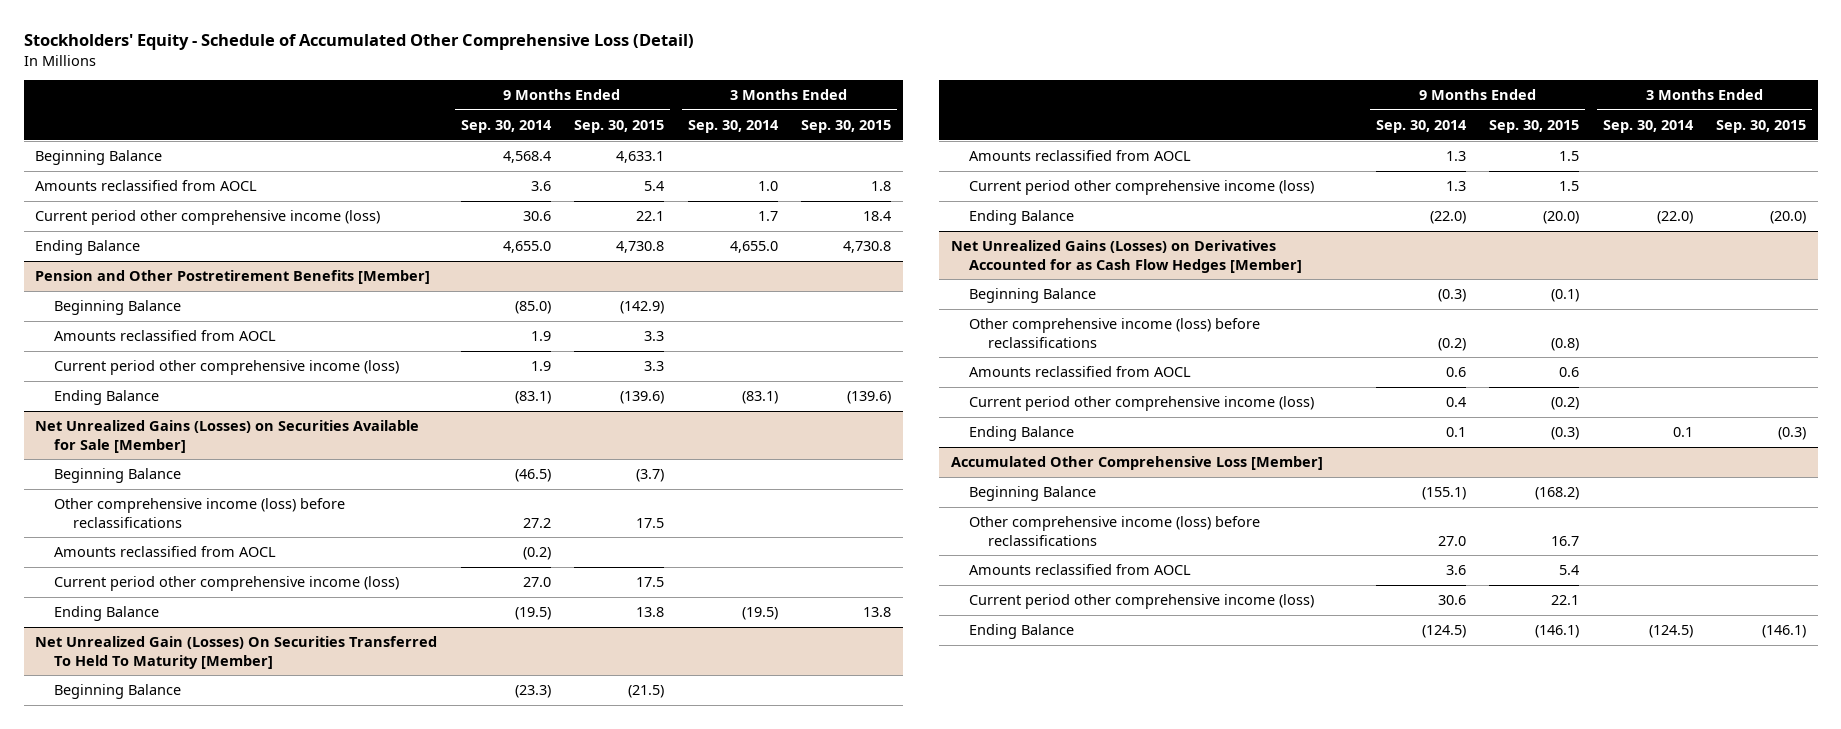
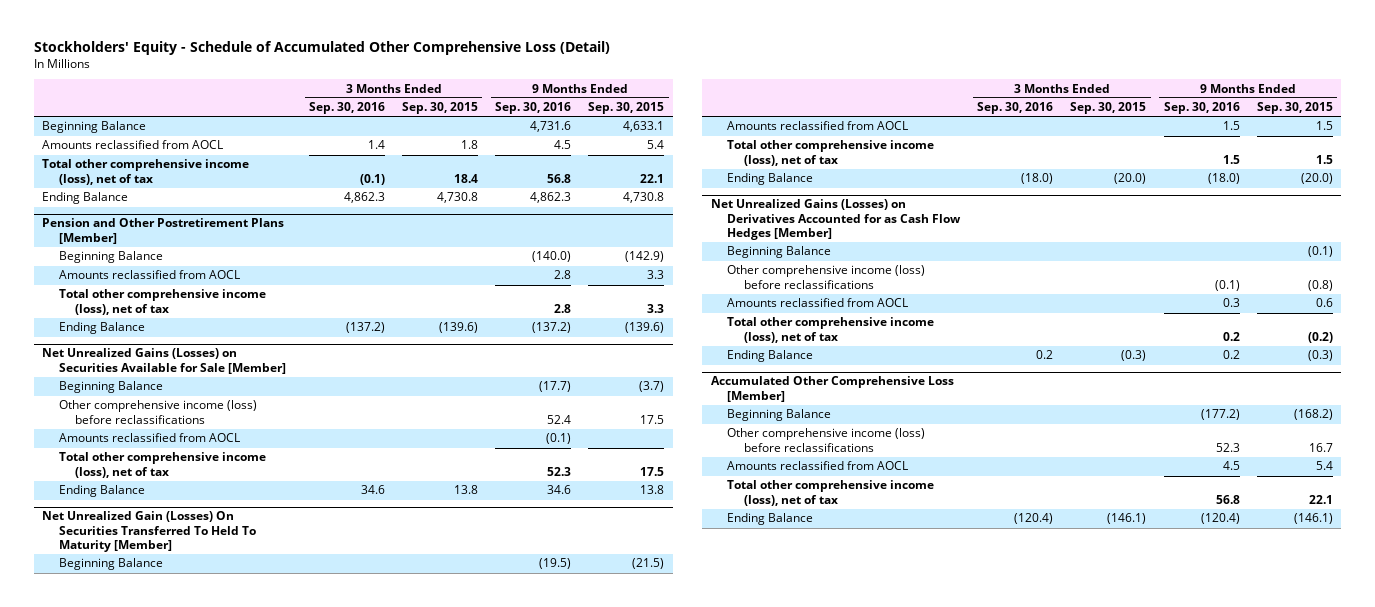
[460,119,552,133] Sep. 30, 2014 -> none
[687,119,779,133] Sep. 30, 2014 -> none
none -> [308,102,385,115] Sep. 30, 2016
none -> [495,102,572,115] Sep. 30, 2016
[35,210,381,226] Current period other comprehensive income (loss) -> [42,159,250,185] Total other comprehensive income (loss), net of tax
[35,270,431,285] Pension and Other Postretirement Benefits [Member] -> [42,218,285,244] Pension and Other Postretirement Plans [Member]
[54,360,400,376] Current period other comprehensive income (loss) -> [58,289,266,315] Total other comprehensive income (loss), net of tax
[54,576,400,592] Current period other comprehensive income (loss) -> [58,452,266,478] Total other comprehensive income (loss), net of tax
[969,180,1315,196] Current period other comprehensive income (loss) -> [727,140,935,166] Total other comprehensive income (loss), net of tax
[969,396,1315,412] Current period other comprehensive income (loss) -> [727,317,935,343] Total other comprehensive income (loss), net of tax
[969,594,1315,610] Current period other comprehensive income (loss) -> [727,480,935,506] Total other comprehensive income (loss), net of tax

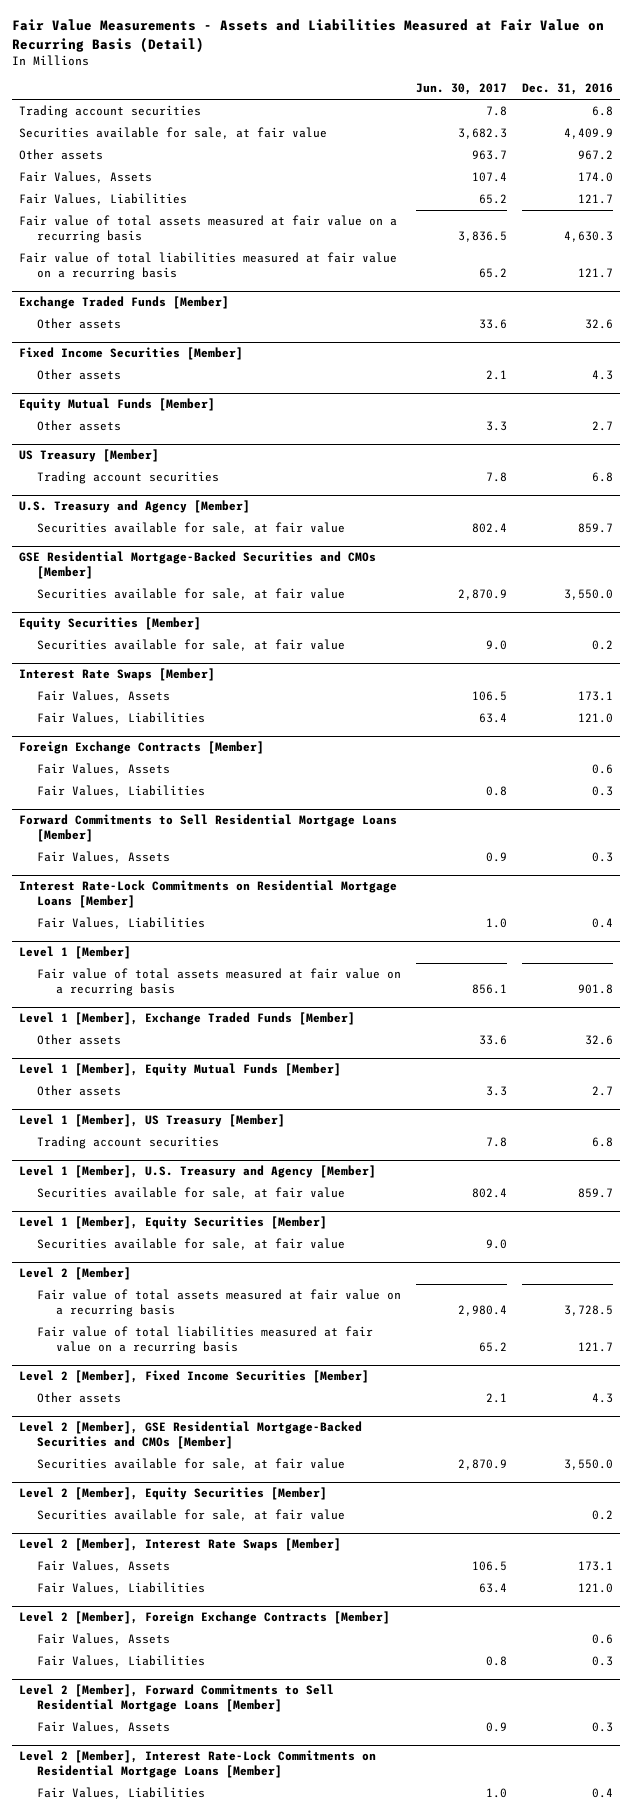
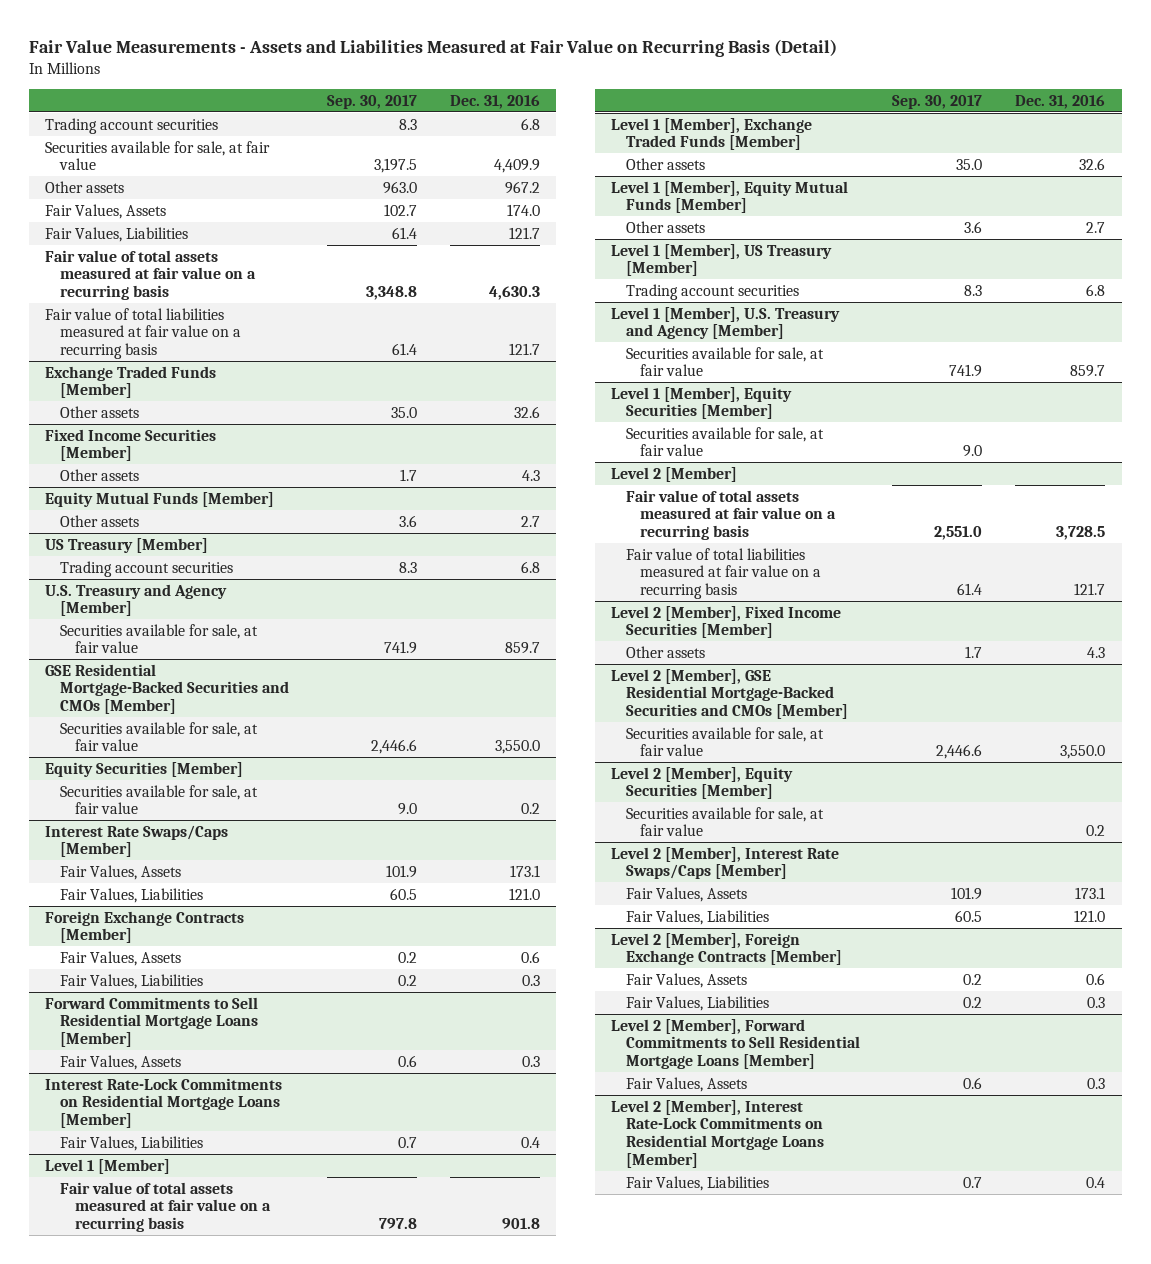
[415,83,507,96] Jun. 30, 2017 -> none
none -> [326,94,417,109] Sep. 30, 2017
[19,668,216,682] Interest Rate Swaps [Member] -> [45,824,229,858] Interest Rate Swaps/Caps [Member]
[19,1538,342,1552] Level 2 [Member], Interest Rate Swaps [Member] -> [611,846,840,880] Level 2 [Member], Interest Rate Swaps/Caps [Member]

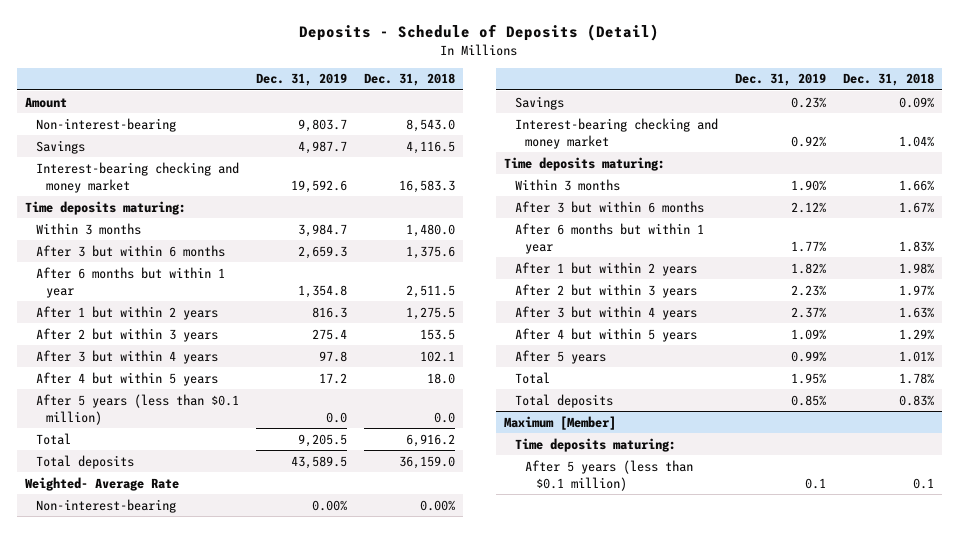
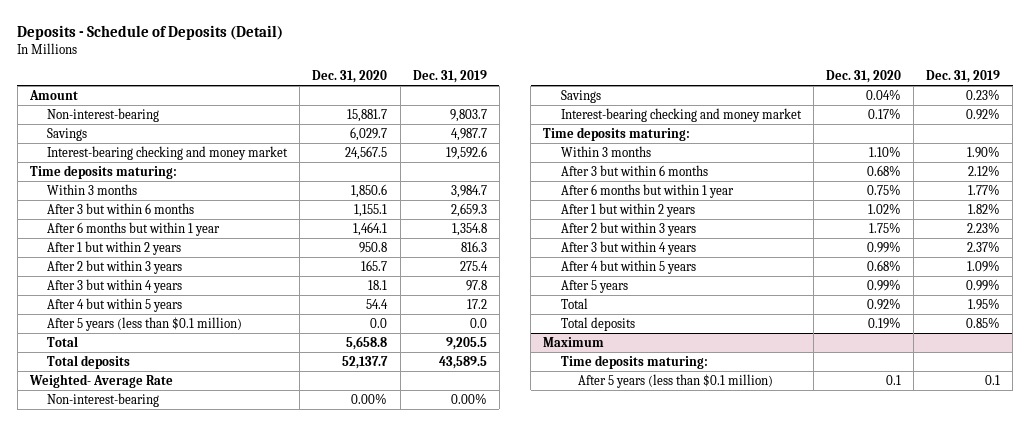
[363,73,455,87] Dec. 31, 2018 -> none
none -> [312,70,388,84] Dec. 31, 2020
[504,415,617,430] Maximum [Member] -> [543,336,605,347] Maximum

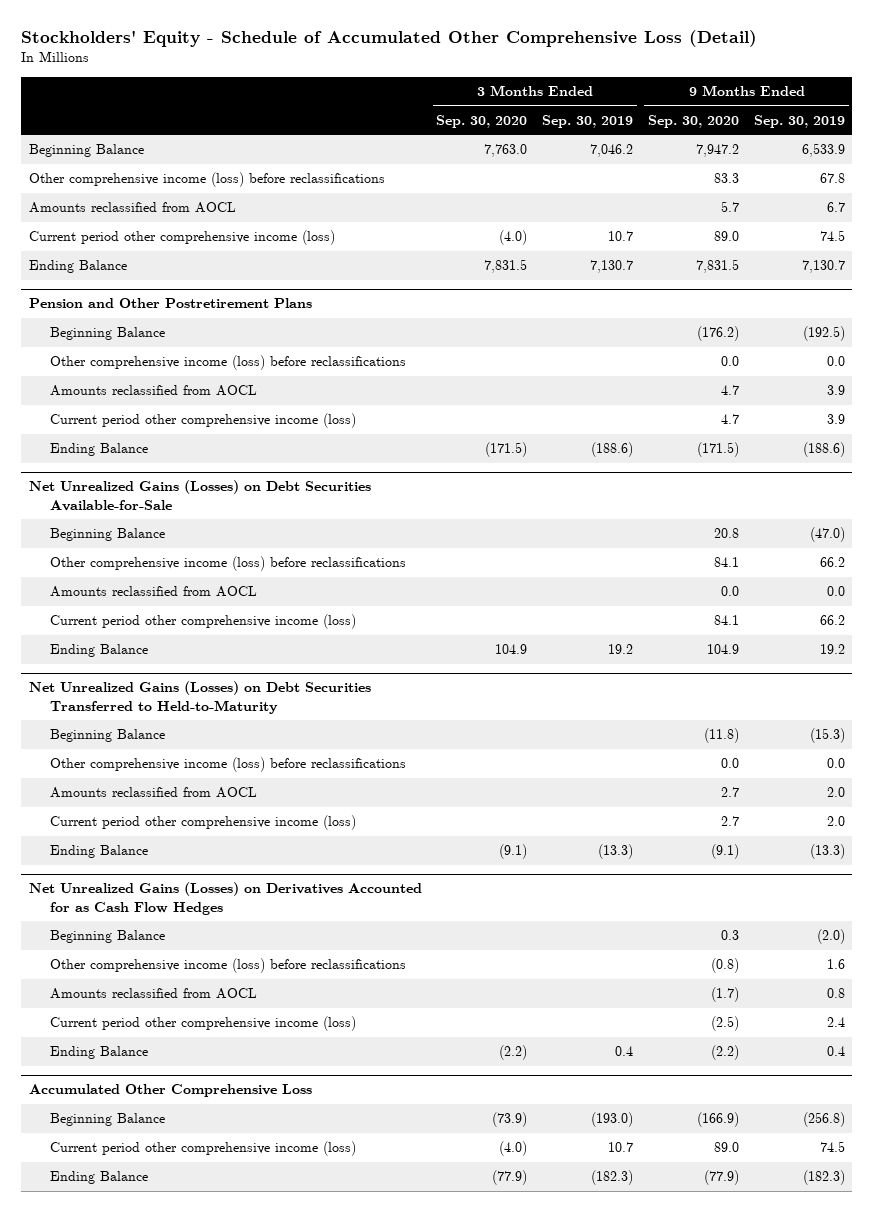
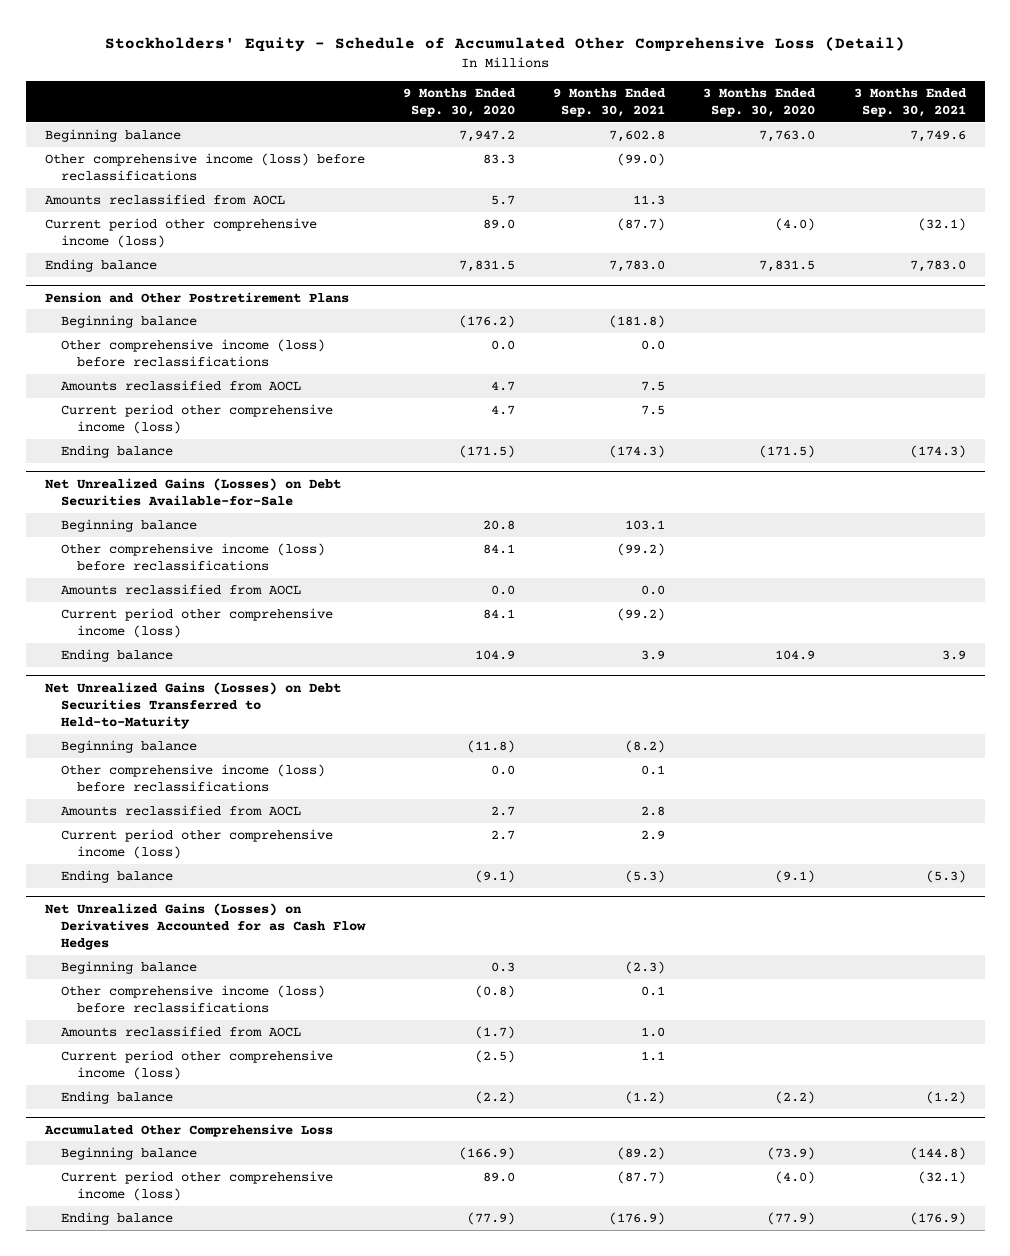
[542,114,634,128] Sep. 30, 2019 -> none
[754,114,846,128] Sep. 30, 2019 -> none
none -> [553,87,667,117] 9 Months Ended Sep. 30, 2021
none -> [853,87,967,117] 3 Months Ended Sep. 30, 2021
[28,144,144,158] Beginning Balance -> [44,128,181,142] Beginning balance
[28,260,127,274] Ending Balance -> [44,258,157,272] Ending balance
[49,327,165,341] Beginning Balance -> [61,314,198,328] Beginning balance
[49,443,148,457] Ending Balance -> [61,444,174,458] Ending balance
[49,528,165,542] Beginning Balance -> [61,518,198,532] Beginning balance
[49,644,148,658] Ending Balance -> [61,648,174,662] Ending balance
[49,729,165,743] Beginning Balance -> [61,739,198,753] Beginning balance
[49,845,148,859] Ending Balance -> [61,869,174,883] Ending balance
[49,930,165,944] Beginning Balance -> [61,960,198,974] Beginning balance
[49,1046,148,1060] Ending Balance -> [61,1090,174,1104] Ending balance
[49,1113,165,1127] Beginning Balance -> [61,1146,198,1160] Beginning balance
[49,1171,148,1185] Ending Balance -> [61,1211,174,1225] Ending balance

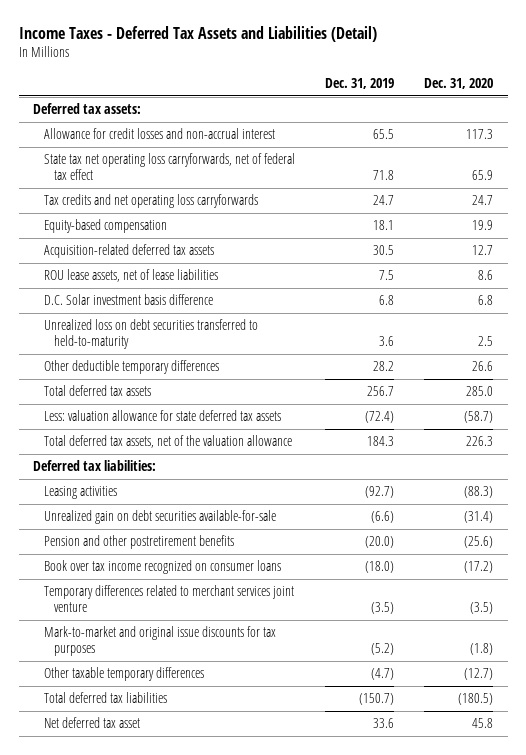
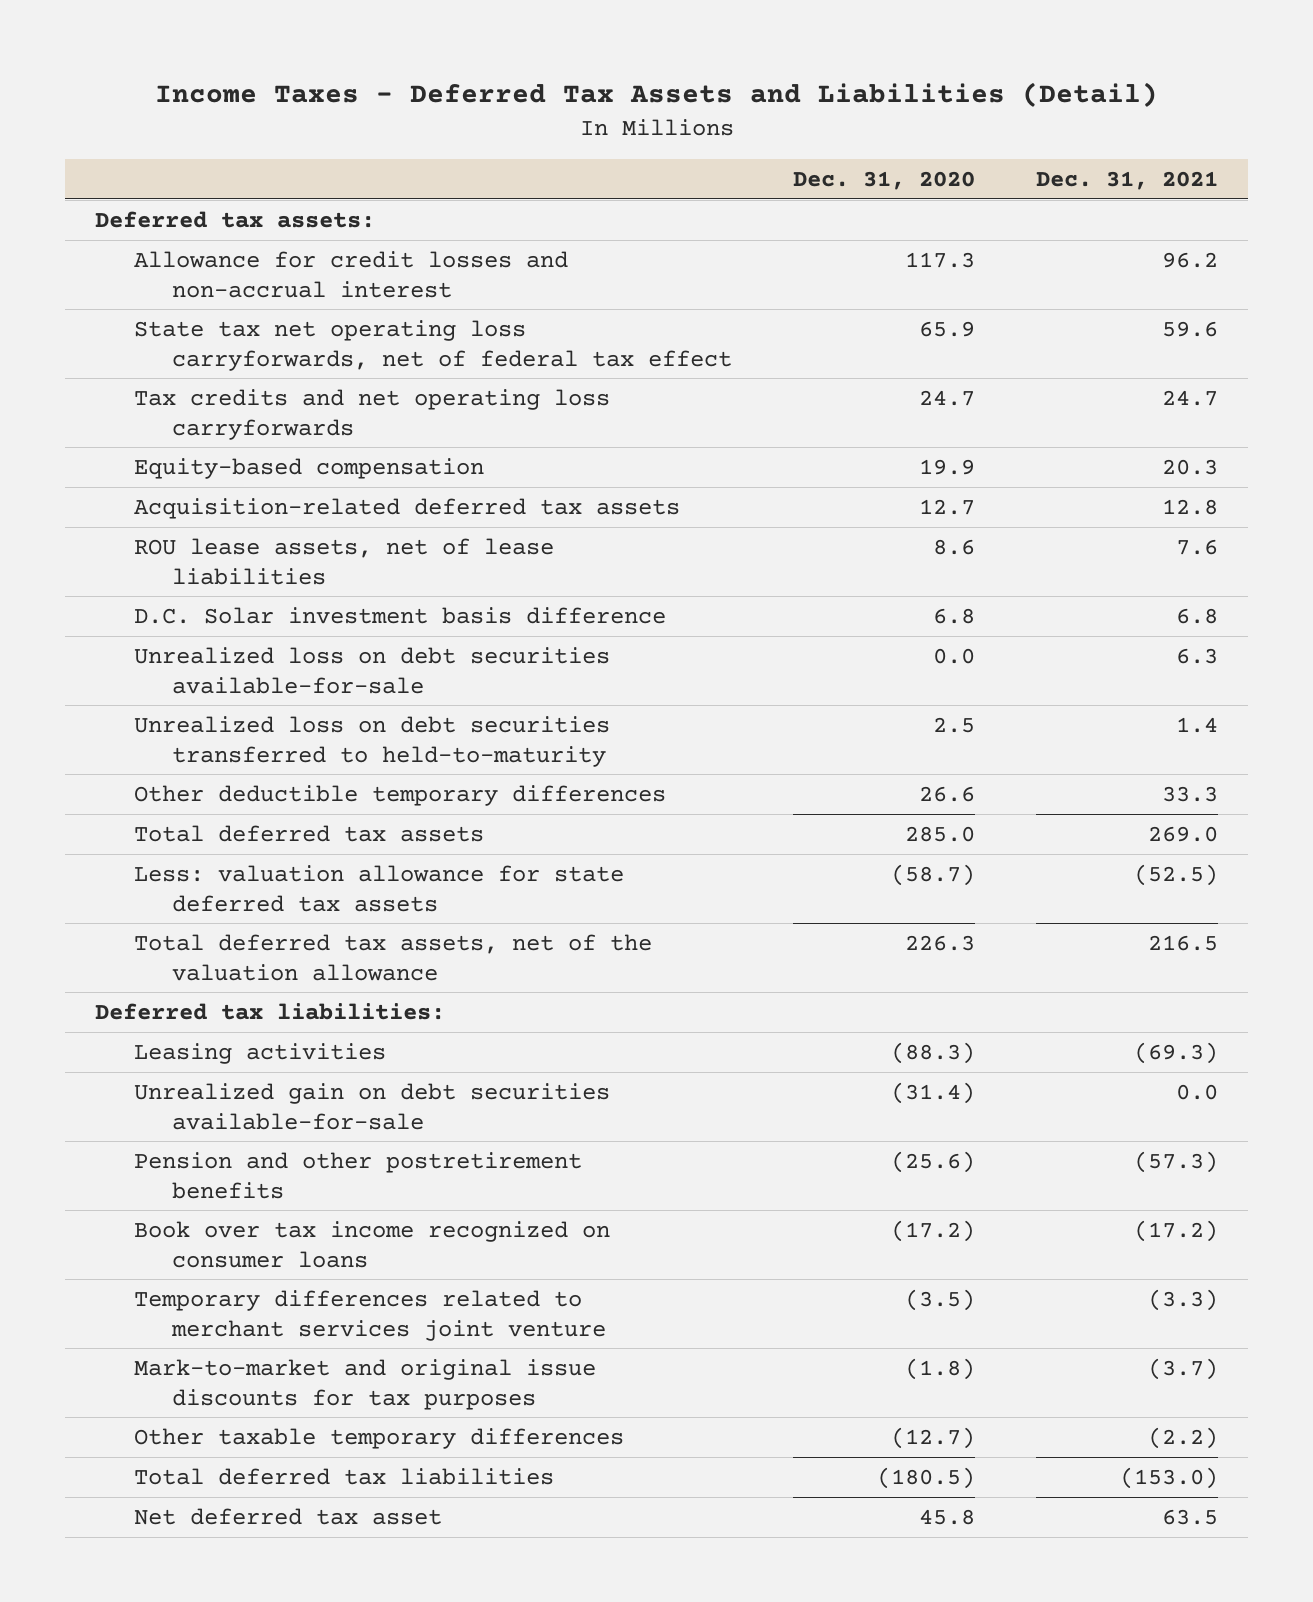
[324,78,394,90] Dec. 31, 2019 -> none
none -> [1035,170,1218,190] Dec. 31, 2021
none -> [133,646,610,694] Unrealized loss on debt securities available-for-sale

